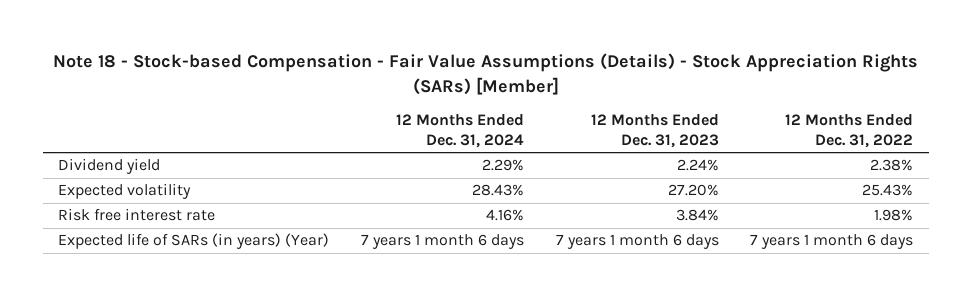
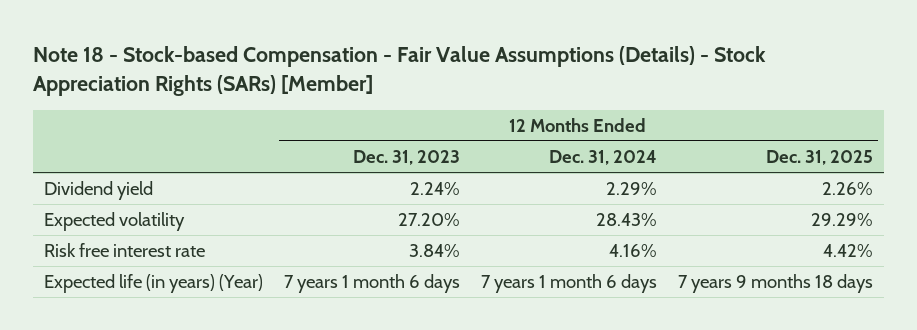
[785,114,914,148] 12 Months Ended Dec. 31, 2022 -> none
none -> [766,150,874,166] Dec. 31, 2025
[58,233,330,250] Expected life of SARs (in years) (Year) -> [43,274,263,294] Expected life (in years) (Year)

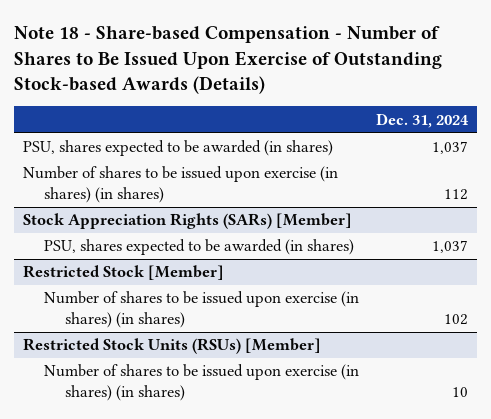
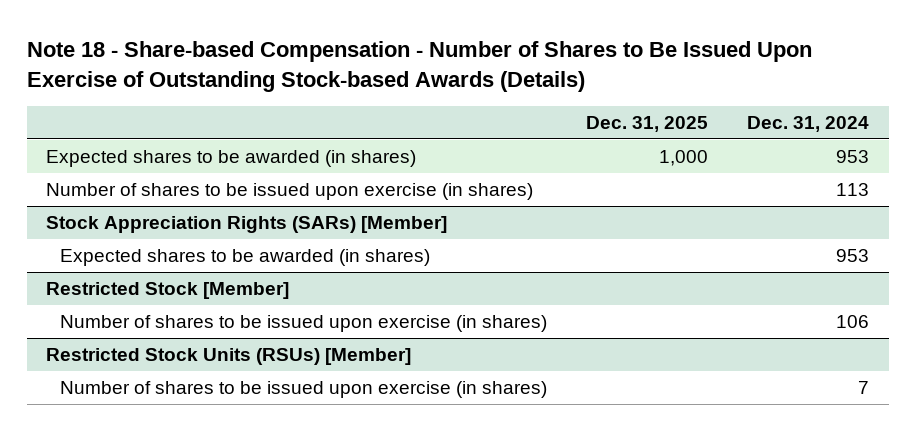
none -> [586,116,709,133] Dec. 31, 2025
[22,140,333,157] PSU, shares expected to be awarded (in shares) -> [46,150,417,168] Expected shares to be awarded (in shares)
[432,141,469,155] 1,037 -> [836,150,870,164] 953
[22,166,338,203] Number of shares to be issued upon exercise (in shares) (in shares) -> [46,183,534,201] Number of shares to be issued upon exercise (in shares)
[444,188,469,200] 112 -> [836,183,870,197] 113
[43,239,354,256] PSU, shares expected to be awarded (in shares) -> [60,249,431,267] Expected shares to be awarded (in shares)
[432,240,469,254] 1,037 -> [836,249,870,263] 953
[43,291,359,328] Number of shares to be issued upon exercise (in shares) (in shares) -> [60,315,548,333] Number of shares to be issued upon exercise (in shares)
[444,313,469,325] 102 -> [836,315,870,329] 106
[43,364,359,401] Number of shares to be issued upon exercise (in shares) (in shares) -> [60,381,548,399] Number of shares to be issued upon exercise (in shares)
[452,386,469,397] 10 -> [858,381,870,395] 7

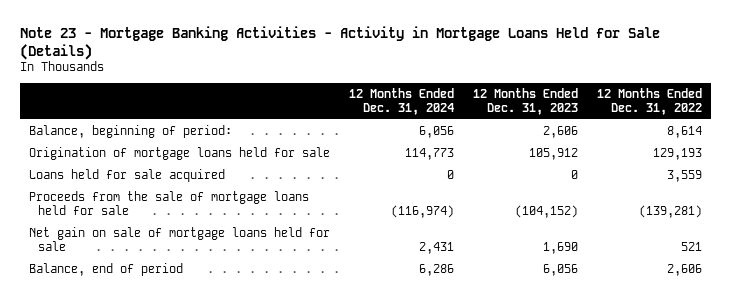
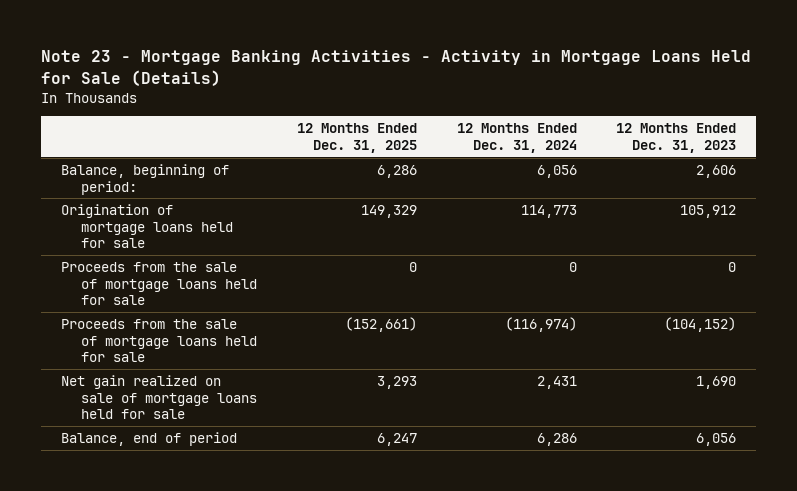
[596,87,702,115] 12 Months Ended Dec. 31, 2022 -> none
none -> [296,123,417,153] 12 Months Ended Dec. 31, 2025
[29,169,226,183] Loans held for sale acquired -> [60,261,258,306] Proceeds from the sale of mortgage loans held for sale
[29,227,331,251] Net gain on sale of mortgage loans held for sale -> [60,374,258,420] Net gain realized on sale of mortgage loans held for sale

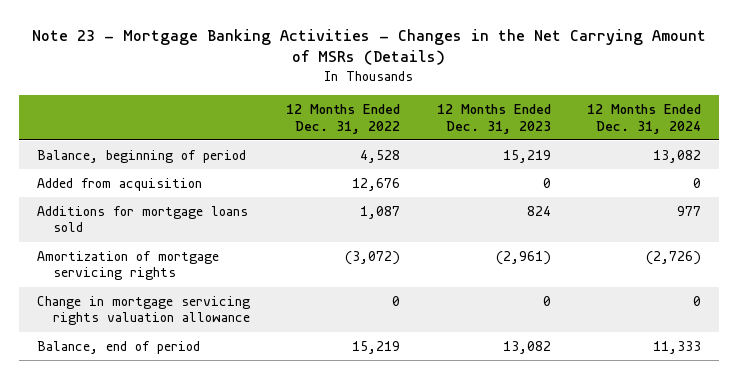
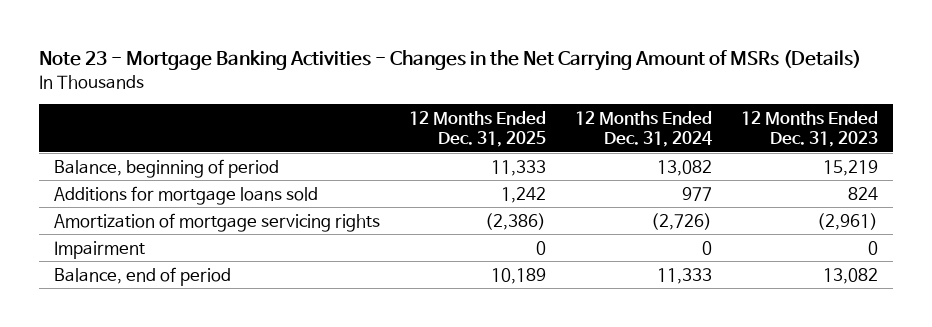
[286,103,401,134] 12 Months Ended Dec. 31, 2022 -> none
none -> [409,110,547,147] 12 Months Ended Dec. 31, 2025
[37,177,203,191] Added from acquisition -> none
[37,295,251,326] Change in mortgage servicing rights valuation allowance -> [53,240,145,259] Impairment

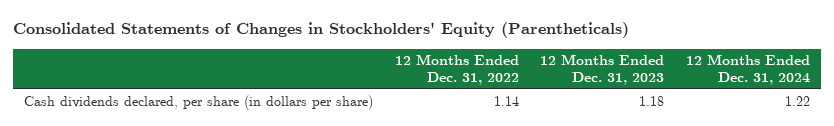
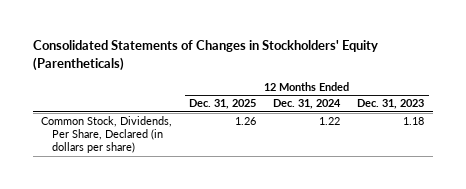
[394,53,519,85] 12 Months Ended Dec. 31, 2022 -> none
none -> [189,99,257,110] Dec. 31, 2025
[23,95,373,111] Cash dividends declared, per share (in dollars per share) -> [41,116,173,154] Common Stock, Dividends, Per Share, Declared (in dollars per share)

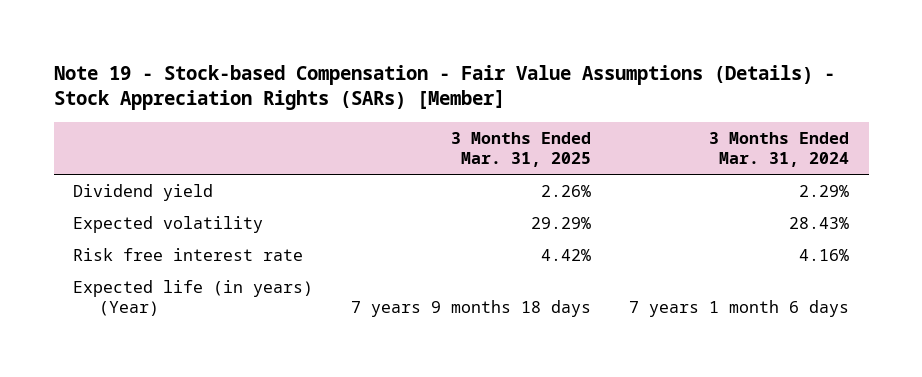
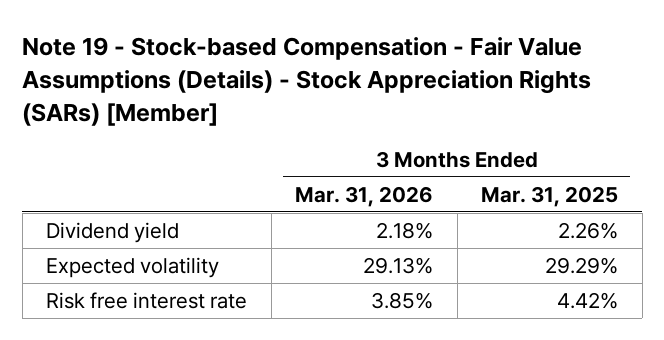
[709,131,850,168] 3 Months Ended Mar. 31, 2024 -> none
none -> [295,185,434,207] Mar. 31, 2026
[72,279,313,317] Expected life (in years) (Year) -> none

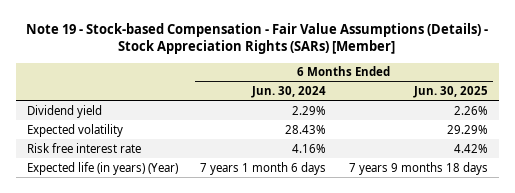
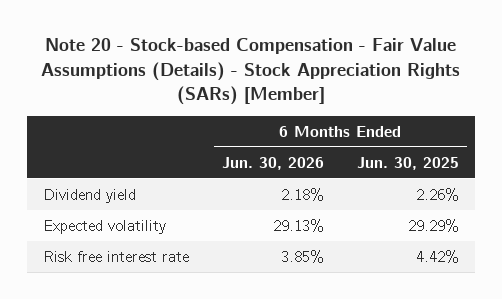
[26,22,489,55] Note 19 - Stock-based Compensation - Fair Value Assumptions (Details) - Stock Appreciation Rights (SARs) [Member] -> [40,38,460,106] Note 20 - Stock-based Compensation - Fair Value Assumptions (Details) - Stock Appreciation Rights (SARs) [Member]
[251,85,327,98] Jun. 30, 2024 -> none
none -> [221,156,324,170] Jun. 30, 2026
[27,161,179,175] Expected life (in years) (Year) -> none

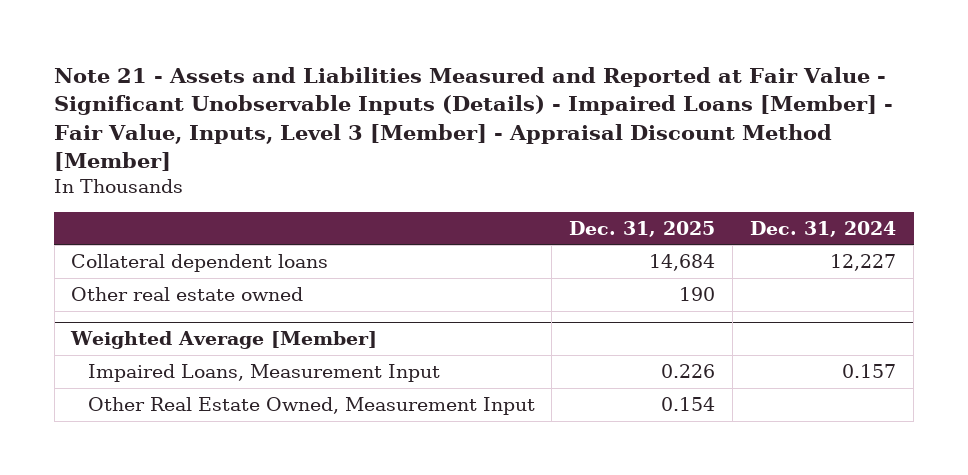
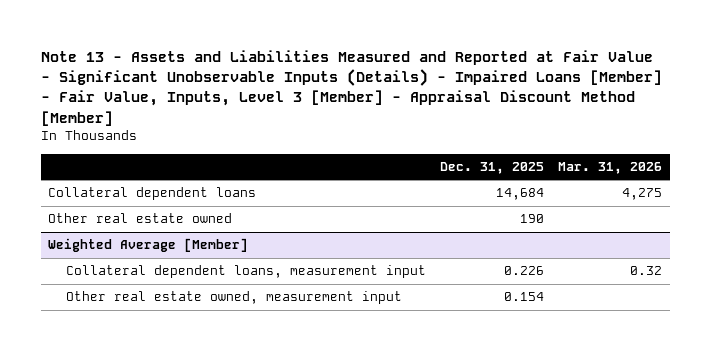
[54,66,894,172] Note 21 - Assets and Liabilities Measured and Reported at Fair Value - Significant Unobservable Inputs (Details) - Impaired Loans [Member] - Fair Value, Inputs, Level 3 [Member] - Appraisal Discount Method [Member] -> [41,49,663,126] Note 13 - Assets and Liabilities Measured and Reported at Fair Value - Significant Unobservable Inputs (Details) - Impaired Loans [Member] - Fair Value, Inputs, Level 3 [Member] - Appraisal Discount Method [Member]
[750,220,897,237] Dec. 31, 2024 -> none
none -> [558,161,663,174] Mar. 31, 2026
[87,364,440,383] Impaired Loans, Measurement Input -> [65,265,426,279] Collateral dependent loans, measurement input
[87,397,535,416] Other Real Estate Owned, Measurement Input -> [65,291,402,305] Other real estate owned, measurement input

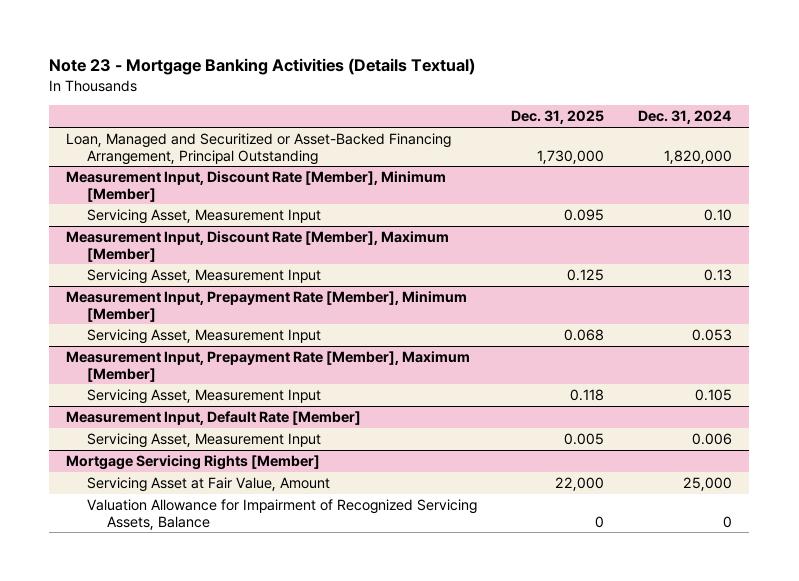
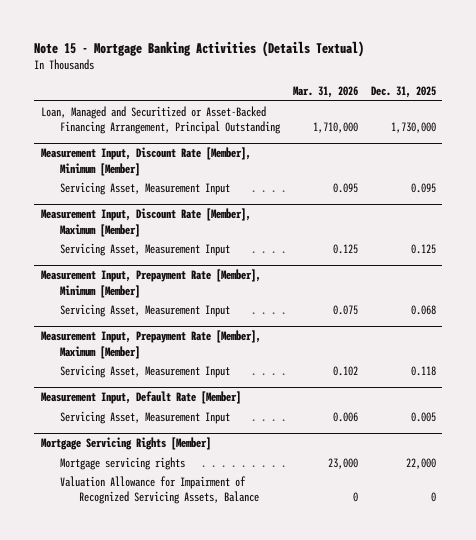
[49,58,476,76] Note 23 - Mortgage Banking Activities (Details Textual) -> [34,40,365,57] Note 15 - Mortgage Banking Activities (Details Textual)
[638,110,733,125] Dec. 31, 2024 -> none
none -> [292,86,358,99] Mar. 31, 2026
[86,477,330,493] Servicing Asset at Fair Value, Amount -> [59,456,185,470] Mortgage servicing rights

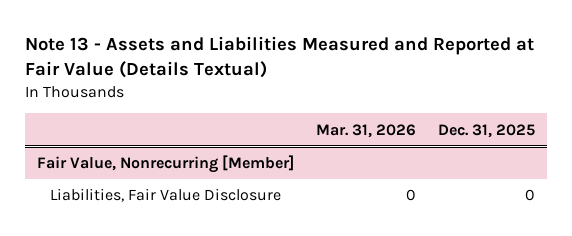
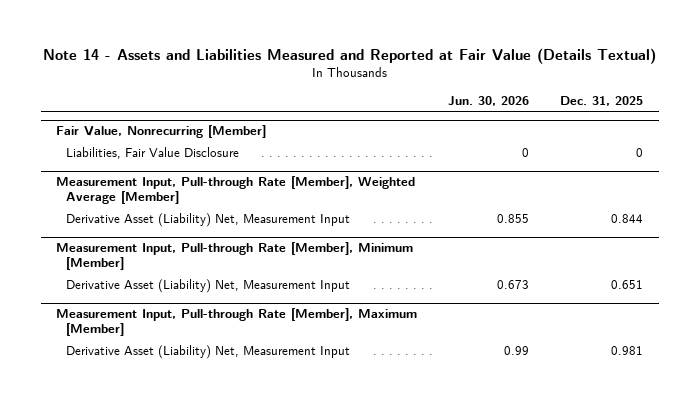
[25,36,535,79] Note 13 - Assets and Liabilities Measured and Reported at Fair Value (Details Textual) -> [42,48,656,65] Note 14 - Assets and Liabilities Measured and Reported at Fair Value (Details Textual)
[315,123,416,138] Mar. 31, 2026 -> none
none -> [448,96,530,107] Jun. 30, 2026
none -> [56,176,416,205] Measurement Input, Pull-through Rate [Member], Weighted Average [Member]
none -> [66,213,351,228] Derivative Asset (Liability) Net, Measurement Input
none -> [56,242,414,271] Measurement Input, Pull-through Rate [Member], Minimum [Member]
none -> [66,279,351,294] Derivative Asset (Liability) Net, Measurement Input
none -> [56,308,418,337] Measurement Input, Pull-through Rate [Member], Maximum [Member]
none -> [66,345,351,360] Derivative Asset (Liability) Net, Measurement Input

